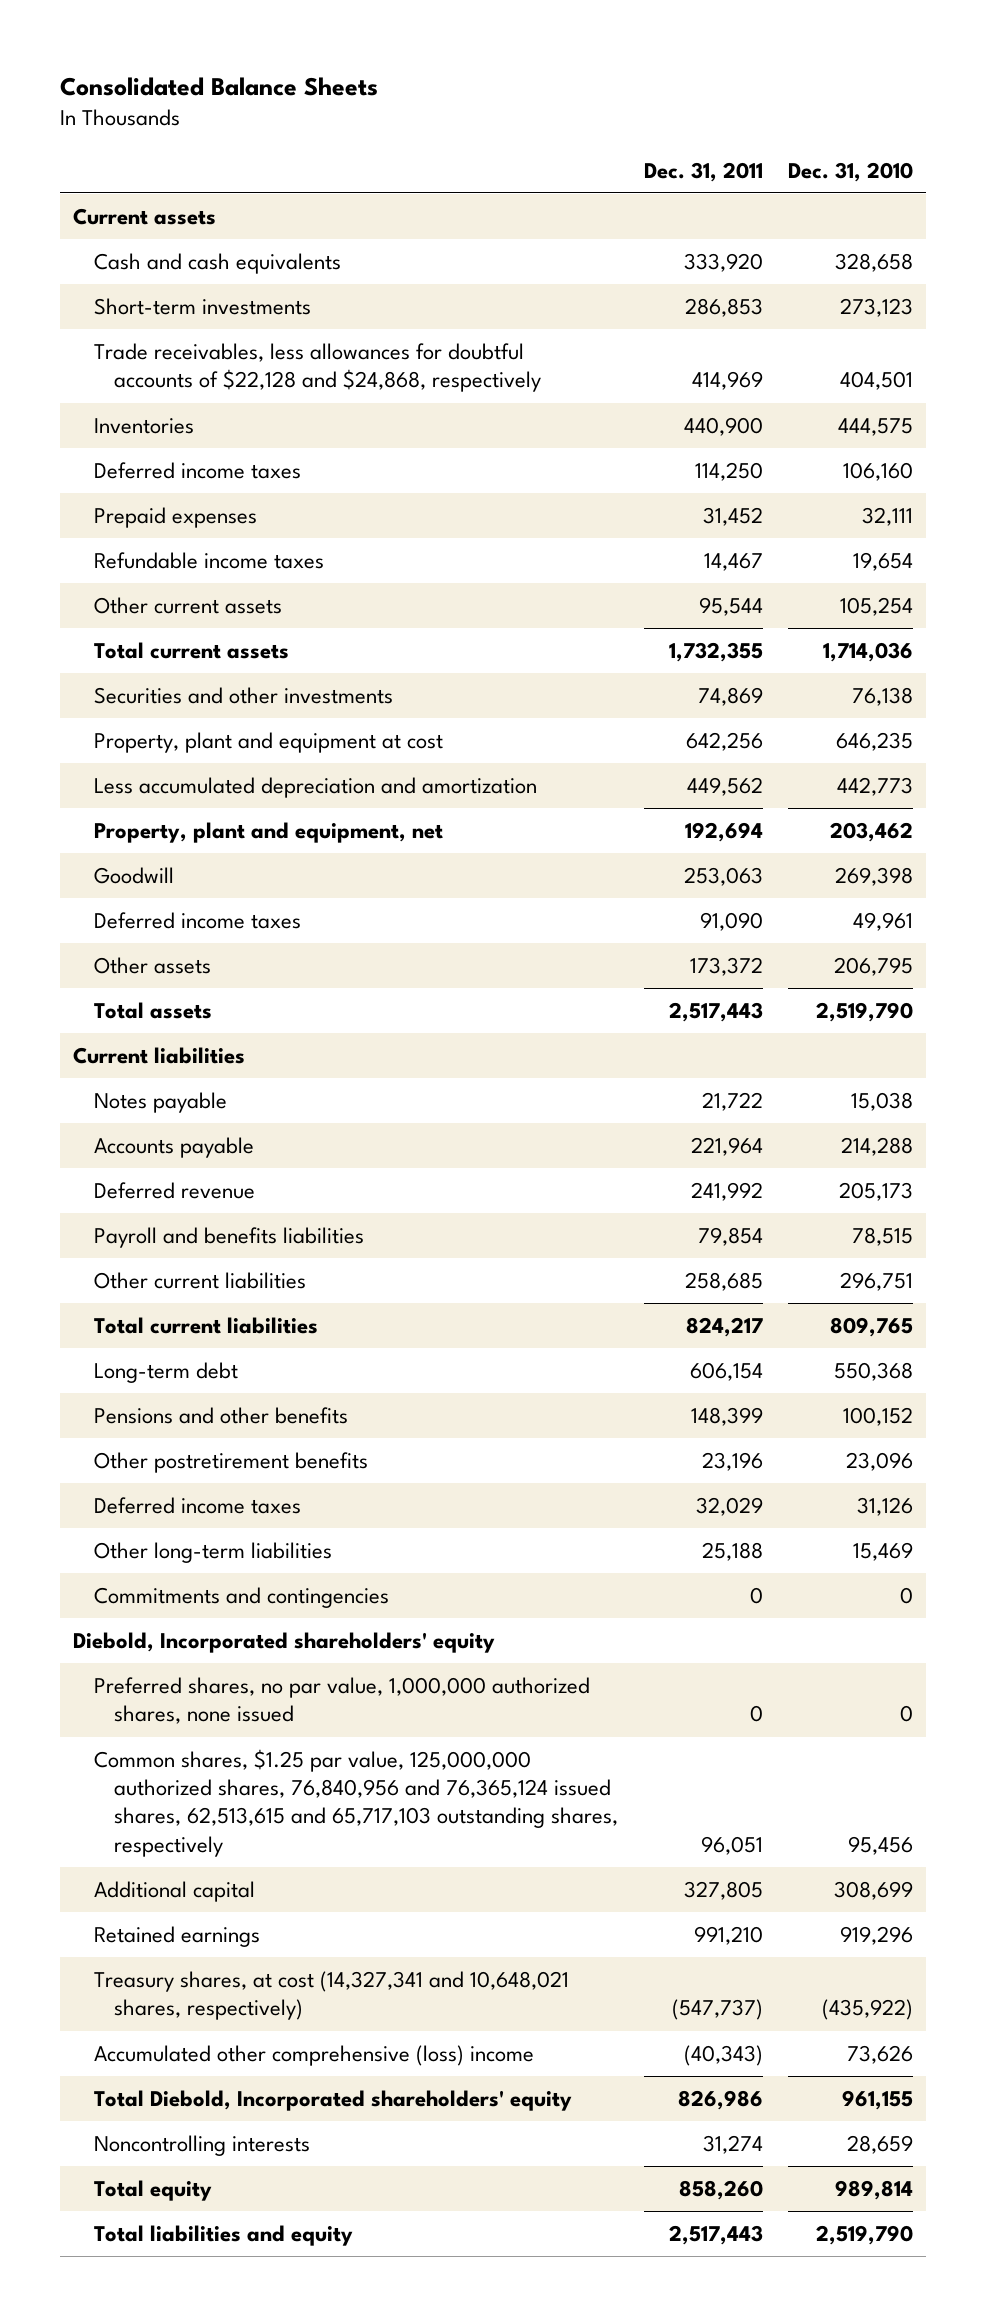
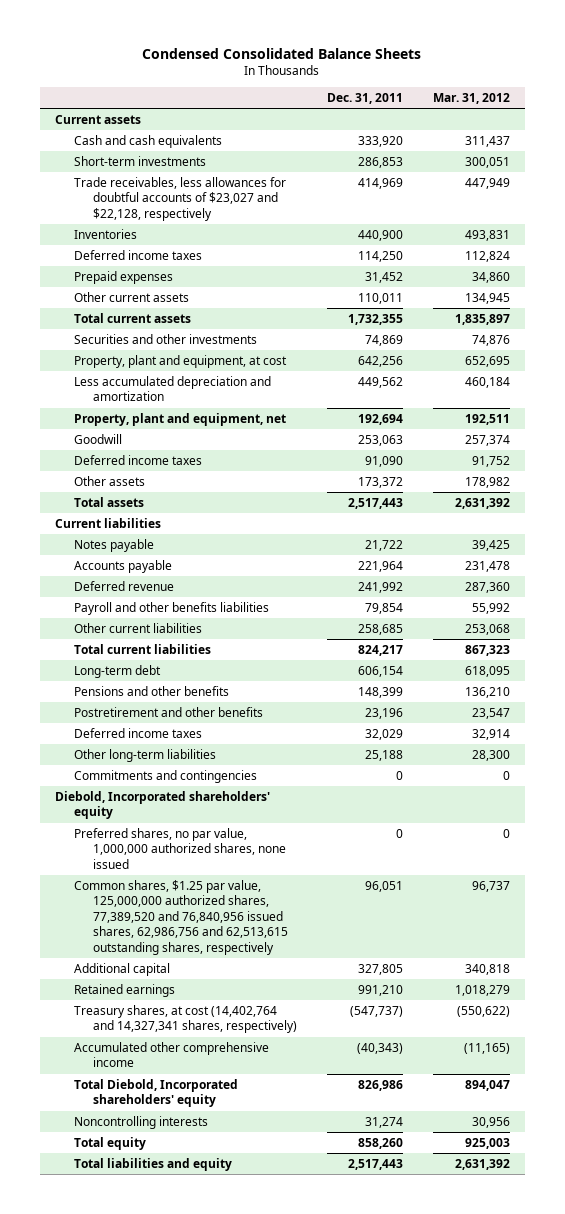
[60,77,379,97] Consolidated Balance Sheets -> [142,47,422,59] Condensed Consolidated Balance Sheets
[788,161,914,182] Dec. 31, 2010 -> none
none -> [432,93,510,105] Mar. 31, 2012
[93,343,542,393] Trade receivables, less allowances for doubtful accounts of $22,128 and $24,868, respectively -> [73,176,286,221] Trade receivables, less allowances for doubtful accounts of $23,027 and $22,128, respectively
[93,552,324,570] Refundable income taxes -> none
[698,597,763,617] 95,544 -> [357,292,403,304] 110,011
[93,732,443,754] Property, plant and equipment at cost -> [73,354,287,368] Property, plant and equipment, at cost
[93,1227,364,1249] Payroll and benefits liabilities -> [73,601,269,615] Payroll and other benefits liabilities
[93,1452,368,1474] Other postretirement benefits -> [73,706,263,717] Postretirement and other benefits
[93,1749,619,1857] Common shares, $1.25 par value, 125,000,000 authorized shares, 76,840,956 and 76,365,124 issued shares, 62,513,615 and 65,717,103 outstanding shares, respectively -> [73,879,288,955] Common shares, $1.25 par value, 125,000,000 authorized shares, 77,389,520 and 76,840,956 issued shares, 62,986,756 and 62,513,615 outstanding shares, respectively
[93,1971,569,2021] Treasury shares, at cost (14,327,341 and 10,648,021 shares, respectively) -> [73,1004,297,1034] Treasury shares, at cost (14,402,764 and 14,327,341 shares, respectively)
[93,2045,534,2067] Accumulated other comprehensive (loss) income -> [73,1041,269,1068] Accumulated other comprehensive income

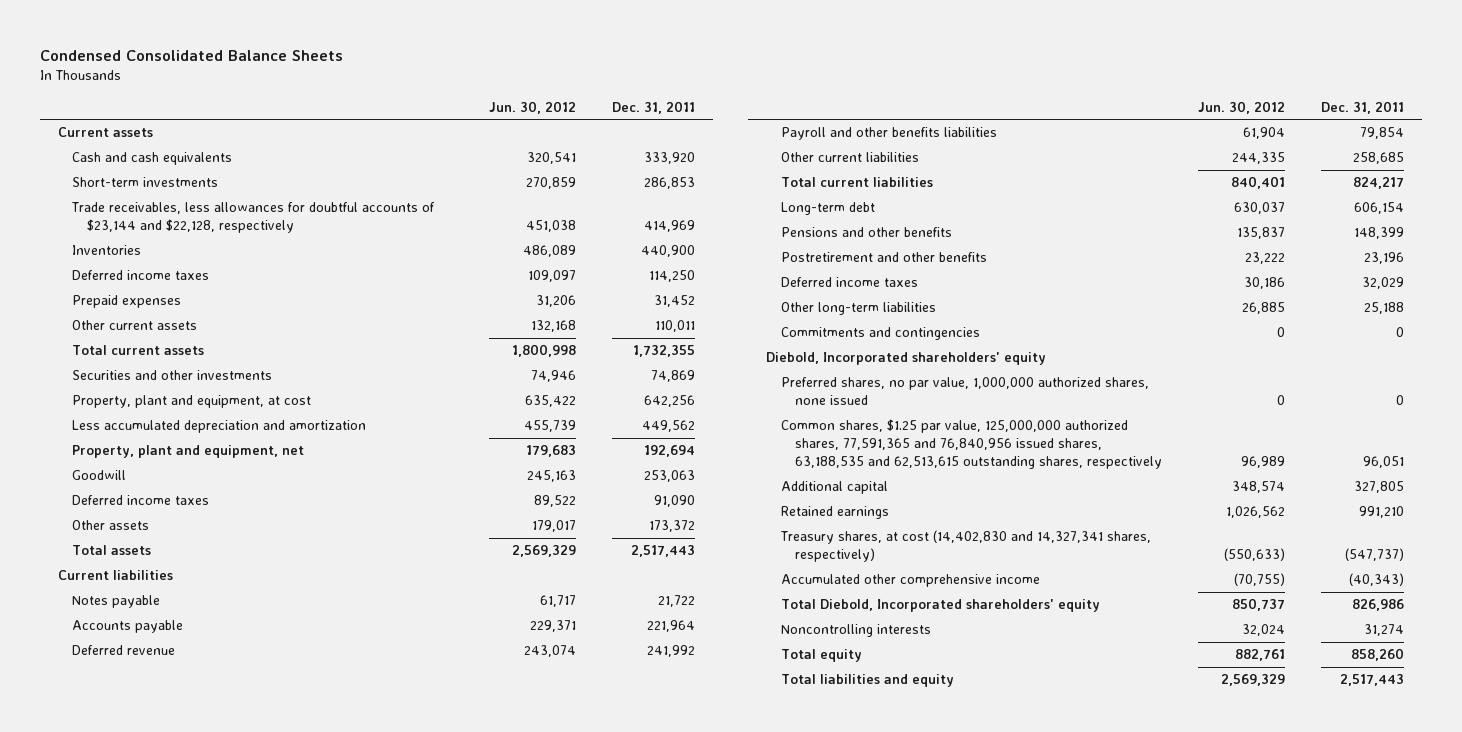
[432,93,510,105] Mar. 31, 2012 -> none
none -> [489,100,577,114] Jun. 30, 2012
[73,176,286,221] Trade receivables, less allowances for doubtful accounts of $23,027 and $22,128, respectively -> [71,202,436,234] Trade receivables, less allowances for doubtful accounts of $23,144 and $22,128, respectively
[73,879,288,955] Common shares, $1.25 par value, 125,000,000 authorized shares, 77,389,520 and 76,840,956 issued shares, 62,986,756 and 62,513,615 outstanding shares, respectively -> [780,419,1163,470] Common shares, $1.25 par value, 125,000,000 authorized shares, 77,591,365 and 76,840,956 issued shares, 63,188,535 and 62,513,615 outstanding shares, respectively
[73,1004,297,1034] Treasury shares, at cost (14,402,764 and 14,327,341 shares, respectively) -> [779,530,1151,563] Treasury shares, at cost (14,402,830 and 14,327,341 shares, respectively)

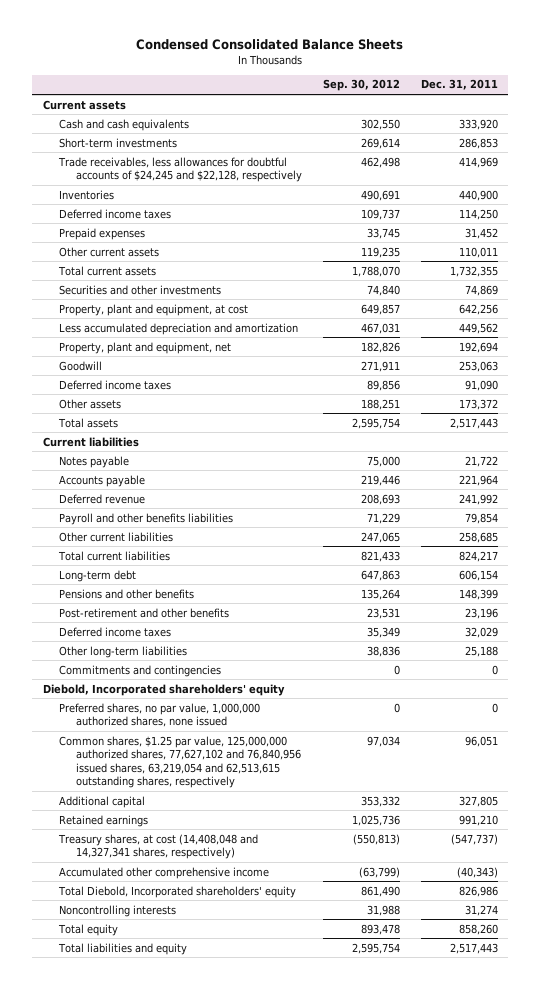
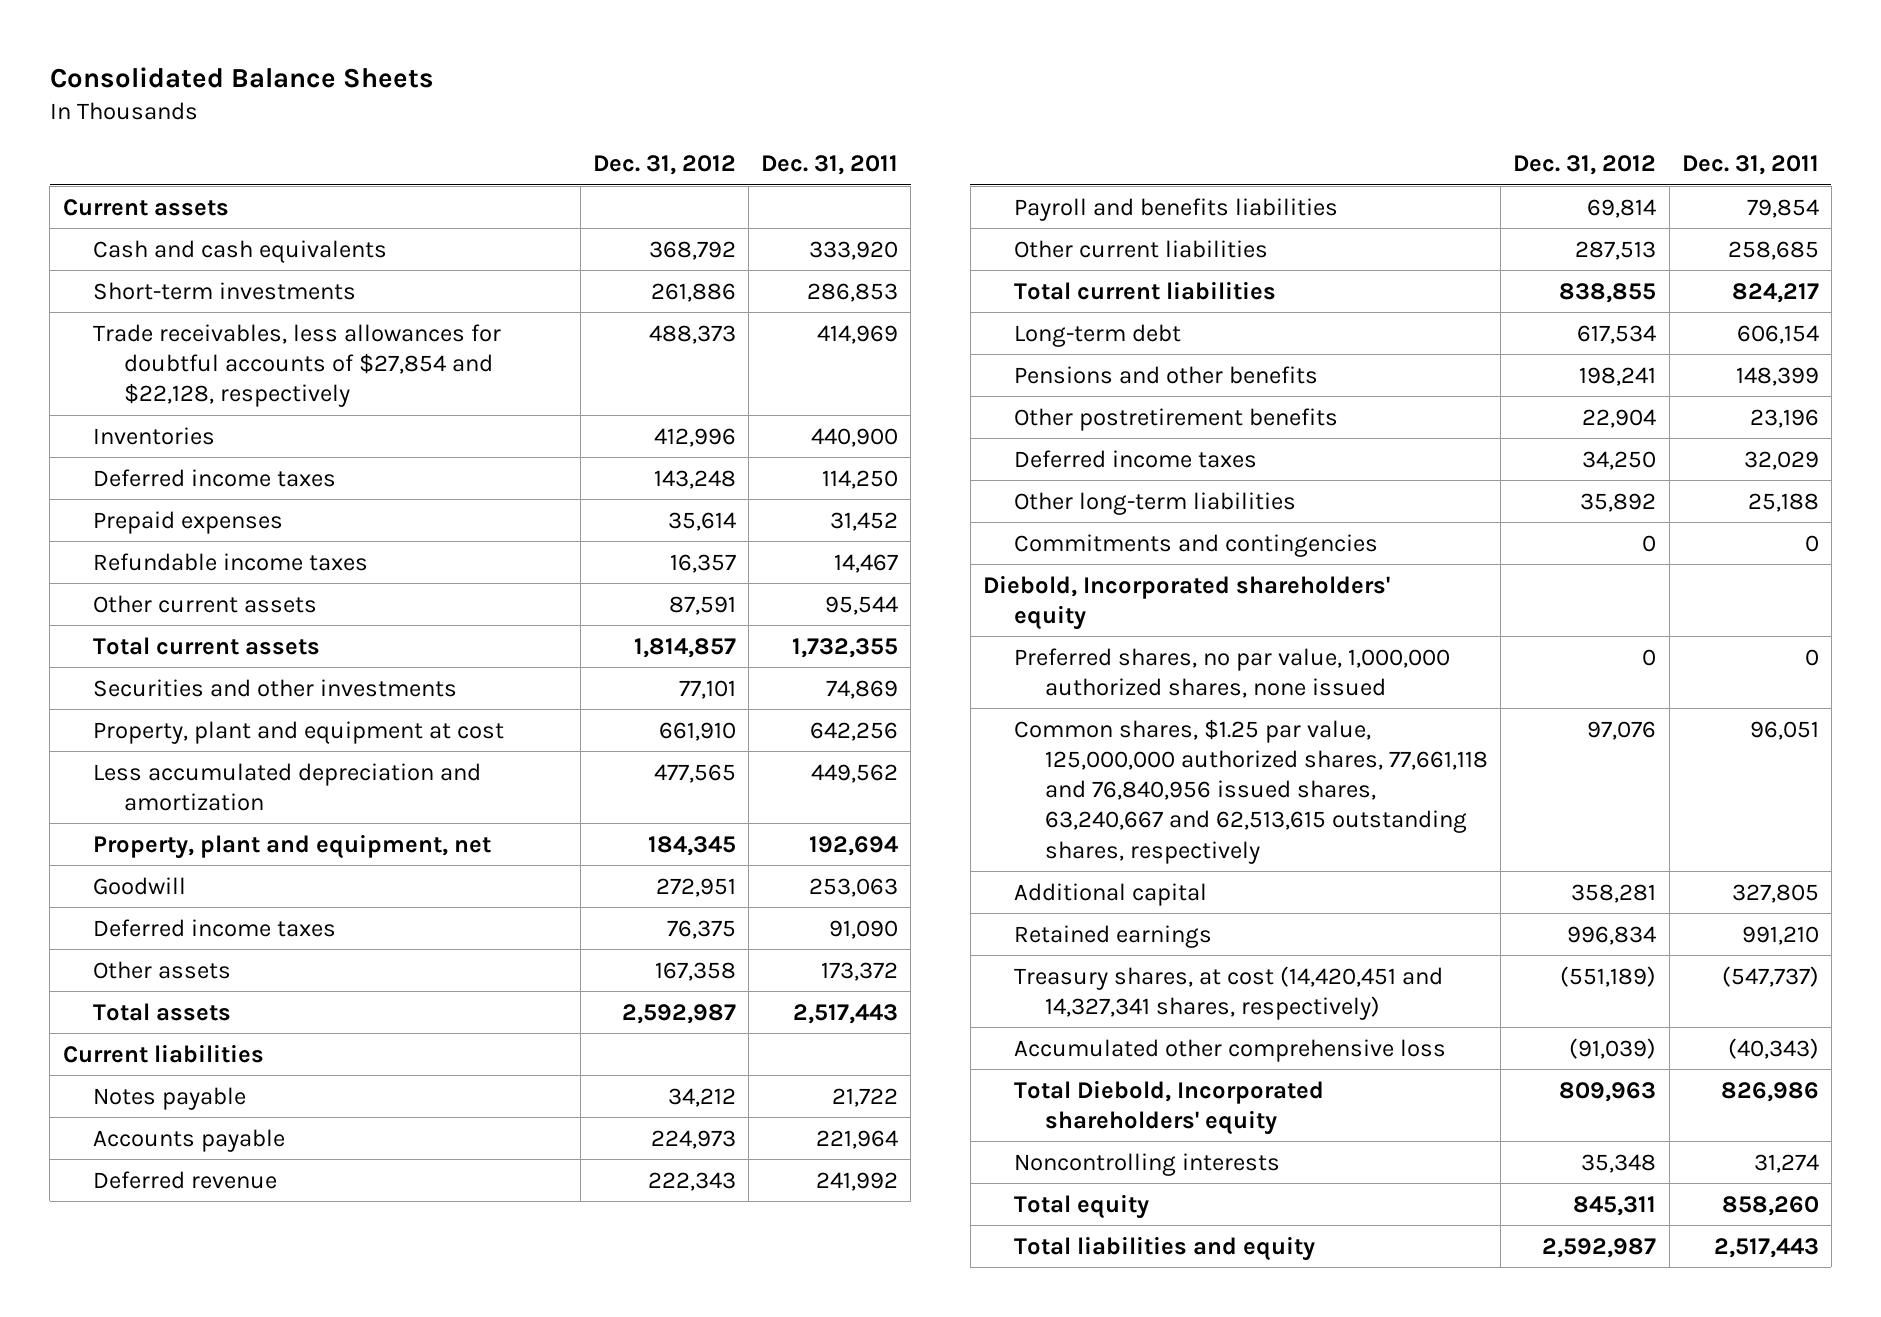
[136,39,404,51] Condensed Consolidated Balance Sheets -> [49,66,434,88] Consolidated Balance Sheets
[322,79,400,92] Sep. 30, 2012 -> none
none -> [592,155,736,176] Dec. 31, 2012
[58,156,302,183] Trade receivables, less allowances for doubtful accounts of $24,245 and $22,128, respectively -> [93,323,502,408] Trade receivables, less allowances for doubtful accounts of $27,854 and $22,128, respectively
none -> [93,552,369,571] Refundable income taxes
[458,246,498,258] 110,011 -> [825,595,899,615] 95,544
[59,303,249,316] Property, plant and equipment, at cost -> [93,720,505,744] Property, plant and equipment at cost
[59,512,234,525] Payroll and other benefits liabilities -> [1013,197,1338,221] Payroll and benefits liabilities
[59,607,230,618] Post-retirement and other benefits -> [1013,407,1338,431] Other postretirement benefits
[59,735,301,789] Common shares, $1.25 par value, 125,000,000 authorized shares, 77,627,102 and 76,840,956 issued shares, 63,219,054 and 62,513,615 outstanding shares, respectively -> [1013,718,1488,864] Common shares, $1.25 par value, 125,000,000 authorized shares, 77,661,118 and 76,840,956 issued shares, 63,240,667 and 62,513,615 outstanding shares, respectively
[58,833,259,860] Treasury shares, at cost (14,408,048 and 14,327,341 shares, respectively) -> [1013,965,1443,1020] Treasury shares, at cost (14,420,451 and 14,327,341 shares, respectively)
[59,866,270,879] Accumulated other comprehensive income -> [1013,1038,1446,1062] Accumulated other comprehensive loss

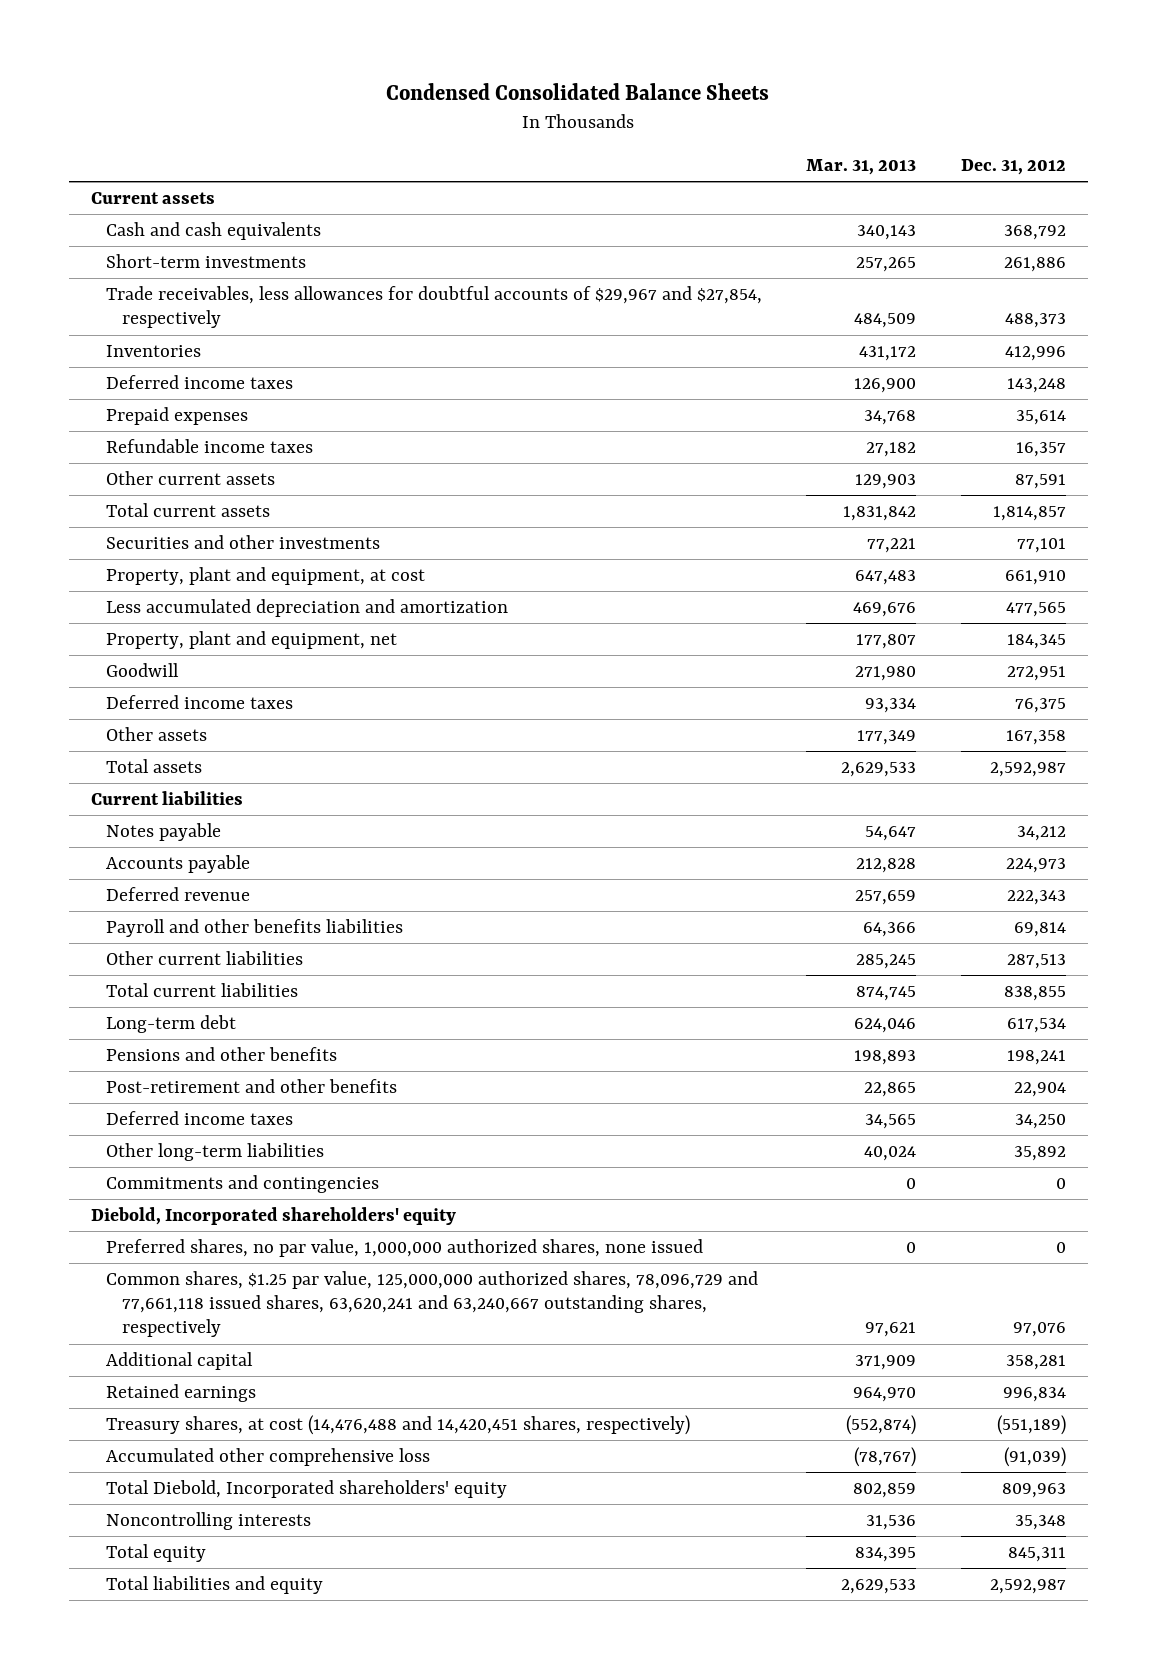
[49,66,434,88] Consolidated Balance Sheets -> [386,83,770,101] Condensed Consolidated Balance Sheets
[761,155,899,176] Dec. 31, 2011 -> none
none -> [806,158,917,175] Mar. 31, 2013
[93,323,502,408] Trade receivables, less allowances for doubtful accounts of $27,854 and $22,128, respectively -> [106,286,763,329] Trade receivables, less allowances for doubtful accounts of $29,967 and $27,854, respectively
[93,720,505,744] Property, plant and equipment at cost -> [106,567,426,586] Property, plant and equipment, at cost
[1013,197,1338,221] Payroll and benefits liabilities -> [106,919,404,938] Payroll and other benefits liabilities
[1013,407,1338,431] Other postretirement benefits -> [106,1079,398,1094] Post-retirement and other benefits
[1013,718,1488,864] Common shares, $1.25 par value, 125,000,000 authorized shares, 77,661,118 and 76,840,956 issued shares, 63,240,667 and 62,513,615 outstanding shares, respectively -> [106,1271,759,1338] Common shares, $1.25 par value, 125,000,000 authorized shares, 78,096,729 and 77,661,118 issued shares, 63,620,241 and 63,240,667 outstanding shares, respectively
[1013,965,1443,1020] Treasury shares, at cost (14,420,451 and 14,327,341 shares, respectively) -> [106,1415,691,1436] Treasury shares, at cost (14,476,488 and 14,420,451 shares, respectively)

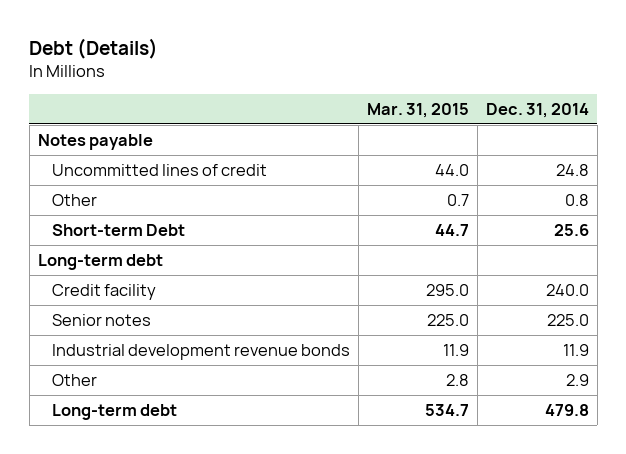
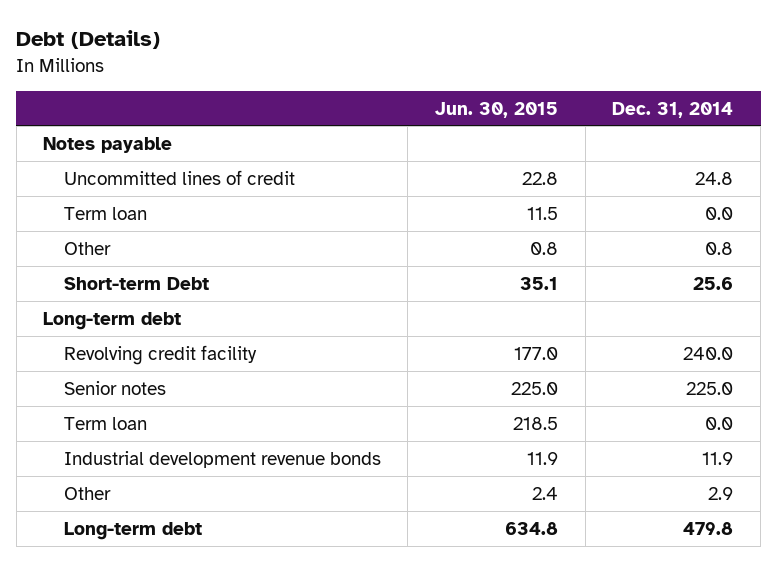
[366,102,469,118] Mar. 31, 2015 -> none
none -> [435,101,559,118] Jun. 30, 2015
none -> [63,206,147,220] Term loan
[51,284,156,301] Credit facility -> [63,344,257,365] Revolving credit facility
none -> [63,416,147,430] Term loan

